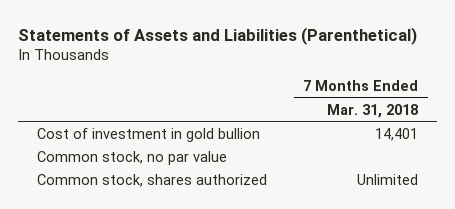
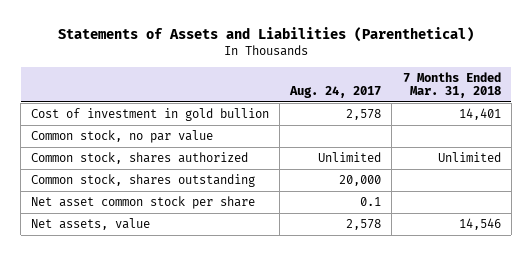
none -> [289,86,382,99] Aug. 24, 2017
none -> [31,174,256,188] Common stock, shares outstanding
none -> [31,196,256,210] Net asset common stock per share
none -> [31,218,151,231] Net assets, value

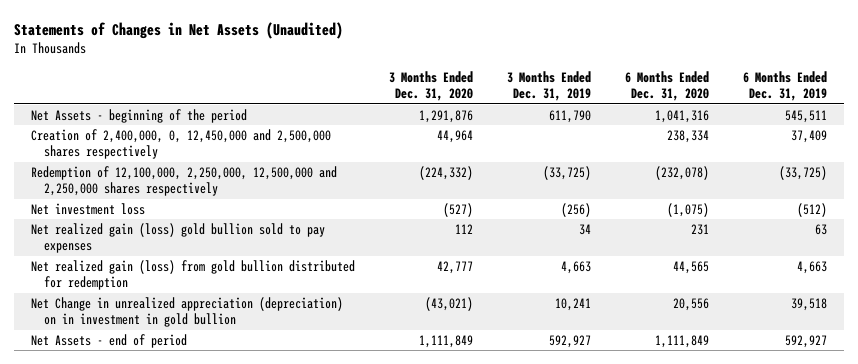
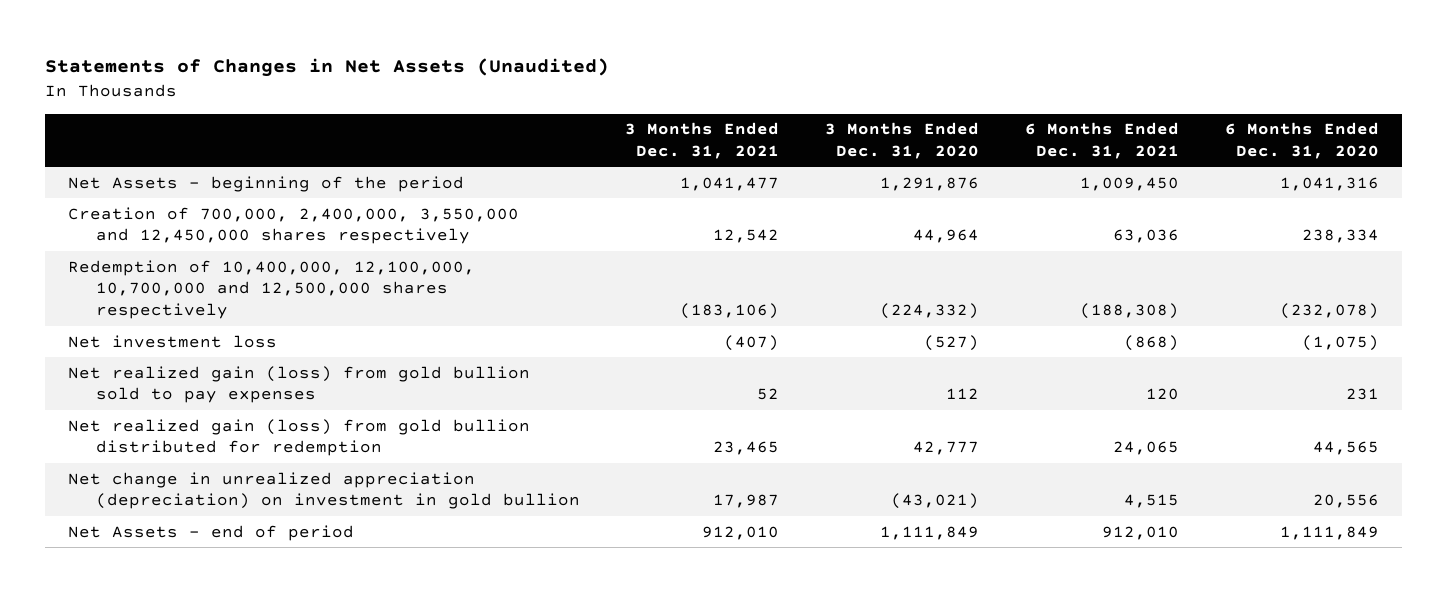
[506,70,591,102] 3 Months Ended Dec. 31, 2019 -> none
[743,70,828,102] 6 Months Ended Dec. 31, 2019 -> none
none -> [625,122,780,160] 3 Months Ended Dec. 31, 2021
none -> [1025,122,1180,160] 6 Months Ended Dec. 31, 2021
[30,128,331,160] Creation of 2,400,000, 0, 12,450,000 and 2,500,000 shares respectively -> [68,206,520,245] Creation of 700,000, 2,400,000, 3,550,000 and 12,450,000 shares respectively
[30,165,337,197] Redemption of 12,100,000, 2,250,000, 12,500,000 and 2,250,000 shares respectively -> [68,259,476,320] Redemption of 10,400,000, 12,100,000, 10,700,000 and 12,500,000 shares respectively
[30,222,325,254] Net realized gain (loss) gold bullion sold to pay expenses -> [68,365,531,404] Net realized gain (loss) from gold bullion sold to pay expenses
[30,296,343,328] Net Change in unrealized appreciation (depreciation) on in investment in gold bullion -> [68,471,580,510] Net change in unrealized appreciation (depreciation) on investment in gold bullion

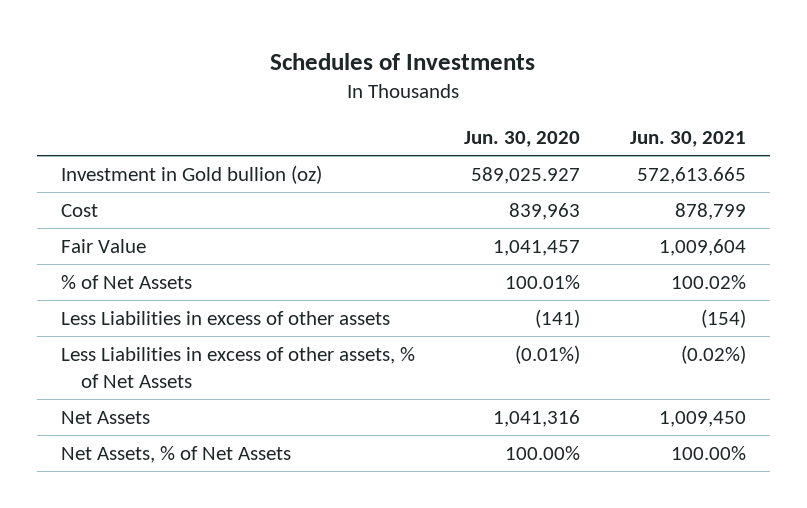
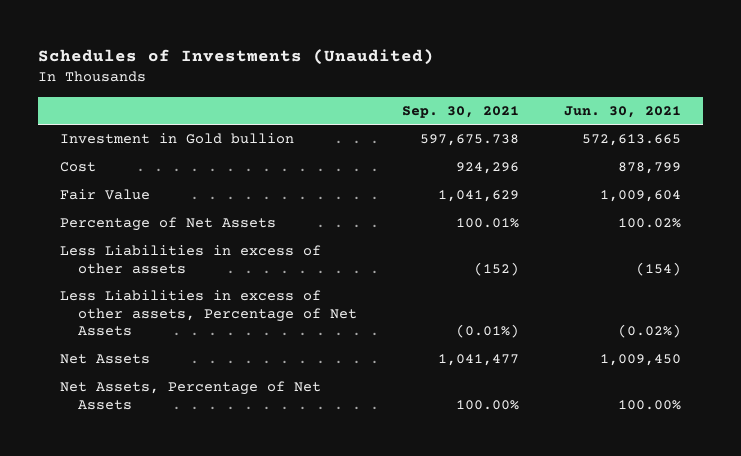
[270,52,536,70] Schedules of Investments -> [37,49,434,66] Schedules of Investments (Unaudited)
[464,131,581,148] Jun. 30, 2020 -> none
none -> [401,105,519,118] Sep. 30, 2021
[61,164,323,184] Investment in Gold bullion (oz) -> [60,133,295,145] Investment in Gold bullion
[61,274,193,289] % of Net Assets -> [60,217,277,232] Percentage of Net Assets
[61,346,416,389] Less Liabilities in excess of other assets, % of Net Assets -> [60,290,357,337] Less Liabilities in excess of other assets, Percentage of Net Assets
[61,445,292,463] Net Assets, % of Net Assets -> [60,381,322,410] Net Assets, Percentage of Net Assets

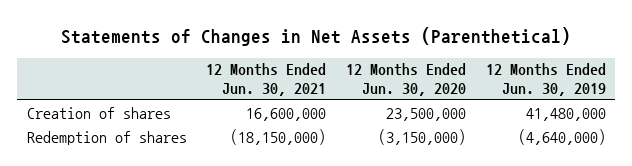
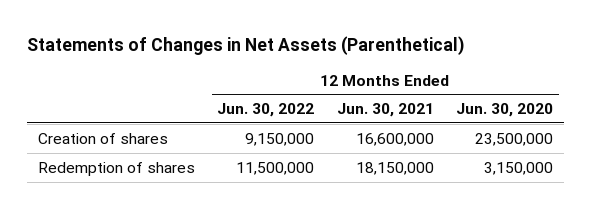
[485,63,606,97] 12 Months Ended Jun. 30, 2019 -> none
none -> [217,103,315,118] Jun. 30, 2022
[230,128,327,145] (18,150,000) -> [355,161,434,175] 18,150,000
[377,128,466,145] (3,150,000) -> [484,161,554,175] 3,150,000

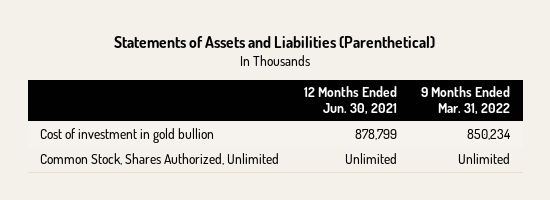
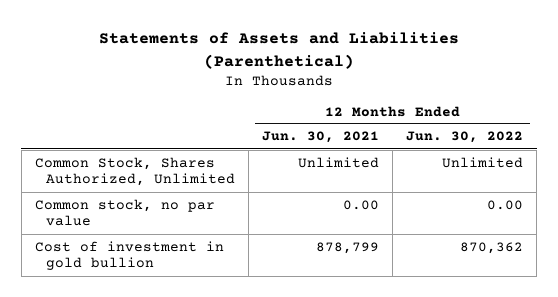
[421,86,511,116] 9 Months Ended Mar. 31, 2022 -> none
none -> [406,131,524,144] Jun. 30, 2022
none -> [34,198,215,227] Common stock, no par value
[40,128,215,144] Cost of investment in gold bullion -> [34,240,224,271] Cost of investment in gold bullion

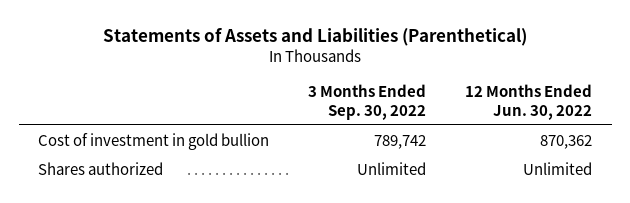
[261,131,379,144] Jun. 30, 2021 -> none
none -> [308,83,427,120] 3 Months Ended Sep. 30, 2022
[34,156,235,187] Common Stock, Shares Authorized, Unlimited -> none
[34,198,215,227] Common stock, no par value -> none
none -> [38,161,164,175] Shares authorized

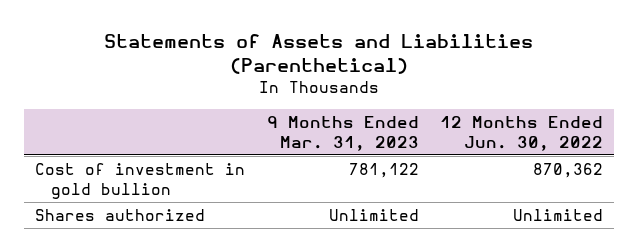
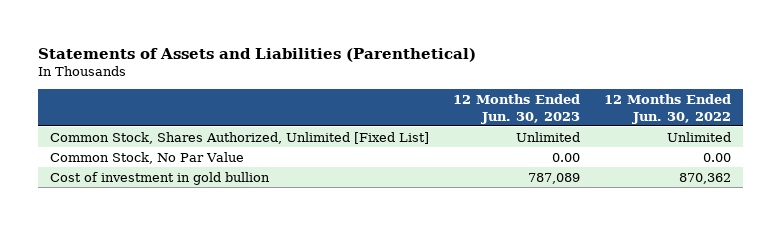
[266,115,419,151] 9 Months Ended Mar. 31, 2023 -> none
none -> [453,94,581,124] 12 Months Ended Jun. 30, 2023
none -> [50,131,430,144] Common Stock, Shares Authorized, Unlimited [Fixed List]
none -> [50,151,245,164] Common Stock, No Par Value
[34,208,205,221] Shares authorized -> none

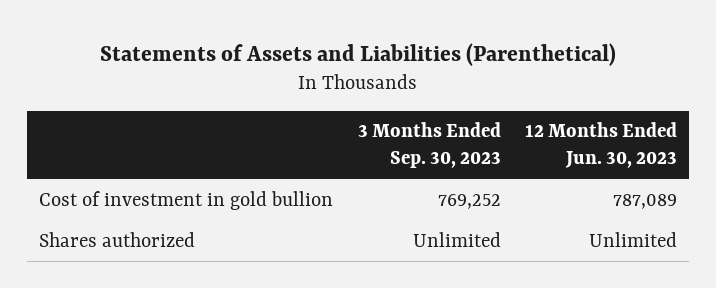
[604,94,732,124] 12 Months Ended Jun. 30, 2022 -> none
none -> [357,122,501,168] 3 Months Ended Sep. 30, 2023
[50,131,430,144] Common Stock, Shares Authorized, Unlimited [Fixed List] -> none
[50,151,245,164] Common Stock, No Par Value -> none
none -> [39,231,196,247] Shares authorized

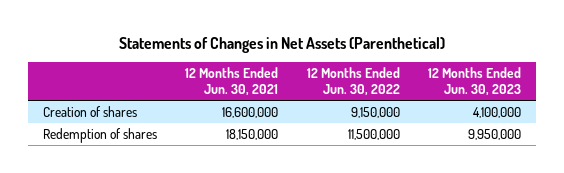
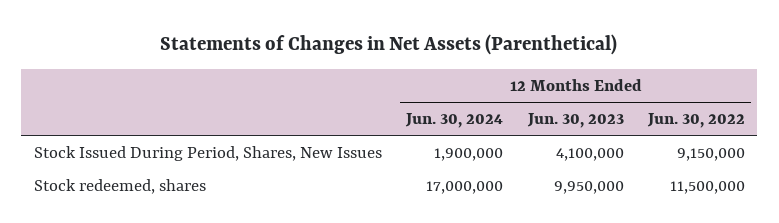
[185,67,279,96] 12 Months Ended Jun. 30, 2021 -> none
none -> [405,113,504,129] Jun. 30, 2024
[42,106,137,118] Creation of shares -> [33,145,382,161] Stock Issued During Period, Shares, New Issues
[42,128,157,144] Redemption of shares -> [33,178,206,194] Stock redeemed, shares

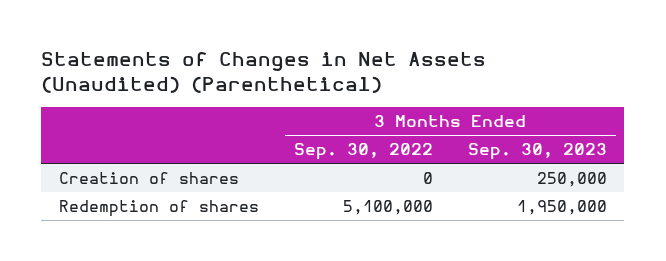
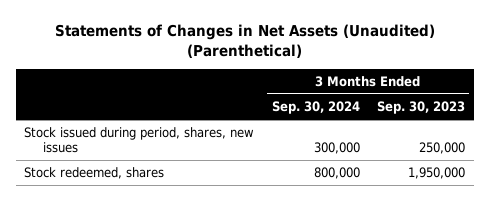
[293,143,433,161] Sep. 30, 2022 -> none
none -> [271,101,360,115] Sep. 30, 2024
[58,172,239,185] Creation of shares -> [24,127,255,154] Stock issued during period, shares, new issues
[58,200,259,218] Redemption of shares -> [24,167,165,180] Stock redeemed, shares

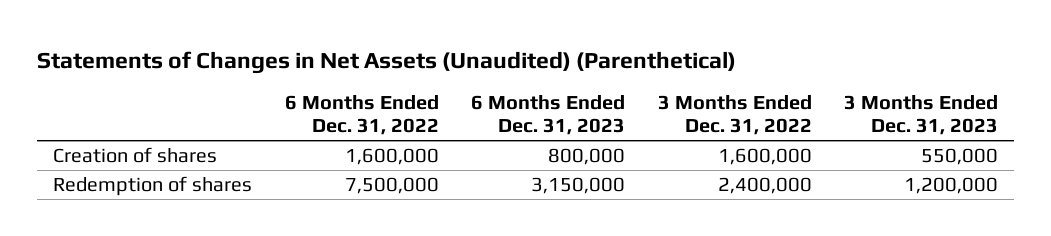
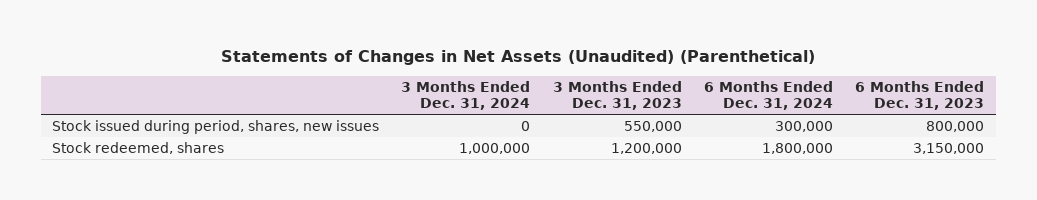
[284,95,439,136] 6 Months Ended Dec. 31, 2022 -> none
[657,95,812,136] 3 Months Ended Dec. 31, 2022 -> none
none -> [401,80,531,111] 3 Months Ended Dec. 31, 2024
none -> [704,80,834,111] 6 Months Ended Dec. 31, 2024
[53,147,218,164] Creation of shares -> [52,120,380,135] Stock issued during period, shares, new issues
[53,176,253,197] Redemption of shares -> [52,142,225,155] Stock redeemed, shares

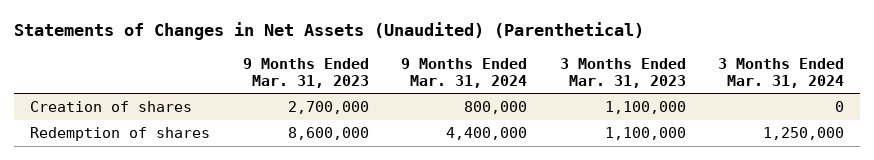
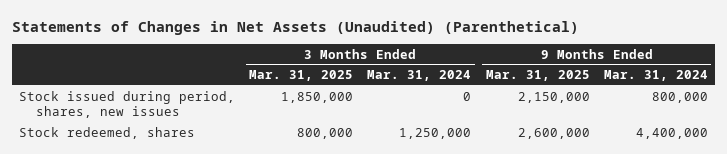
[242,57,369,88] 9 Months Ended Mar. 31, 2023 -> none
[559,57,686,88] 3 Months Ended Mar. 31, 2023 -> none
none -> [249,69,354,81] Mar. 31, 2025
none -> [485,69,590,81] Mar. 31, 2025
[30,101,193,113] Creation of shares -> [19,90,236,119] Stock issued during period, shares, new issues
[30,127,211,142] Redemption of shares -> [19,126,196,139] Stock redeemed, shares

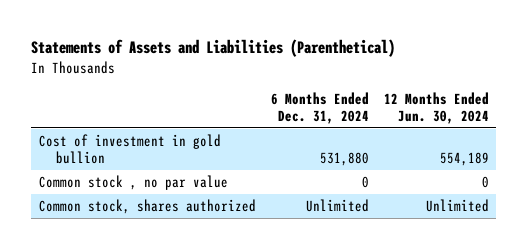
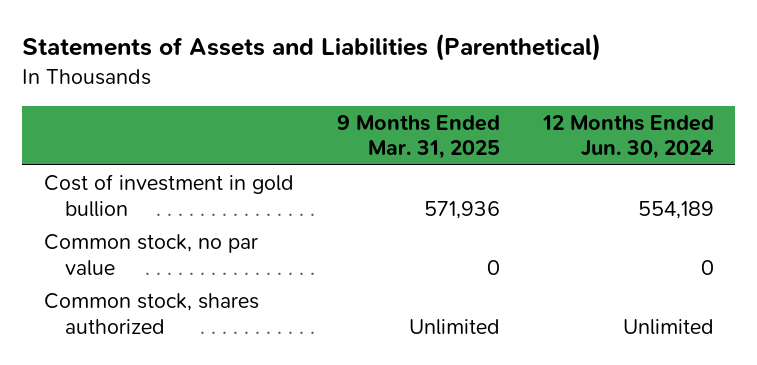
[270,92,369,124] 6 Months Ended Dec. 31, 2024 -> none
none -> [336,114,500,160] 9 Months Ended Mar. 31, 2025
[38,175,228,191] Common stock , no par value -> [43,234,258,276] Common stock, no par value

